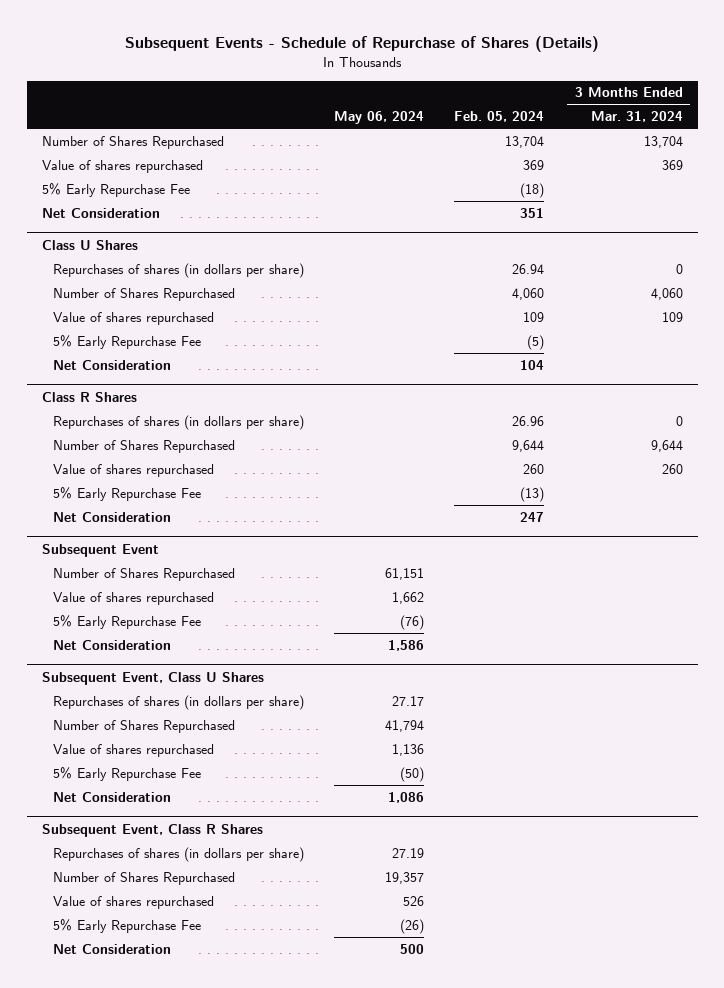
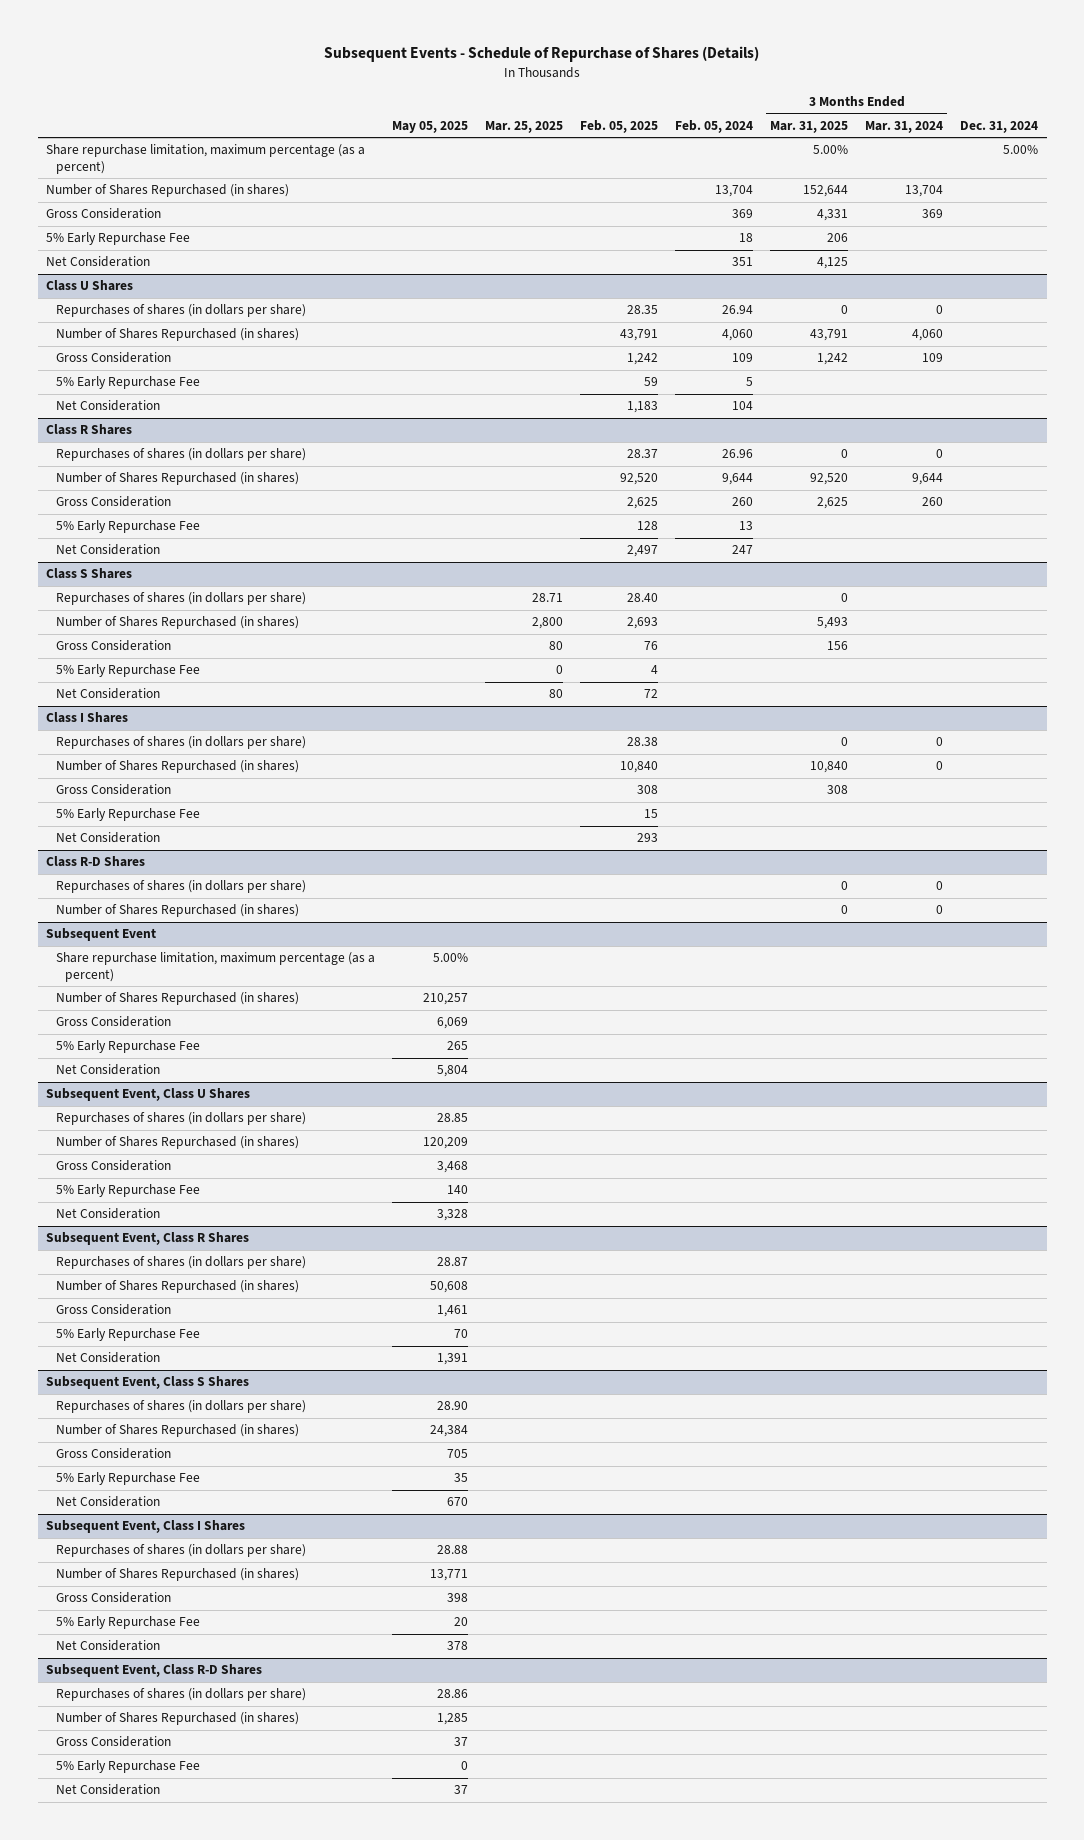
[334,111,425,125] May 06, 2024 -> none
none -> [391,120,468,133] May 05, 2025
none -> [484,120,563,133] Mar. 25, 2025
none -> [579,119,658,133] Feb. 05, 2025
none -> [770,120,849,133] Mar. 31, 2025
none -> [960,120,1039,133] Dec. 31, 2024
none -> [46,144,366,175] Share repurchase limitation, maximum percentage (as a percent)
[41,135,224,149] Number of Shares Repurchased -> [46,184,290,198] Number of Shares Repurchased (in shares)
[41,159,203,173] Value of shares repurchased -> [46,208,162,220] Gross Consideration
[520,182,545,198] (18) -> [738,233,753,243] 18
[53,287,236,301] Number of Shares Repurchased -> [55,328,299,342] Number of Shares Repurchased (in shares)
[53,311,215,325] Value of shares repurchased -> [55,352,171,364] Gross Consideration
[527,334,545,350] (5) -> [745,377,753,387] 5
[53,439,236,453] Number of Shares Repurchased -> [55,472,299,486] Number of Shares Repurchased (in shares)
[53,463,215,477] Value of shares repurchased -> [55,496,171,508] Gross Consideration
[520,486,545,502] (13) -> [738,521,753,531] 13
none -> [46,568,133,580] Class S Shares
none -> [55,592,306,606] Repurchases of shares (in dollars per share)
none -> [55,616,299,630] Number of Shares Repurchased (in shares)
none -> [55,640,171,652] Gross Consideration
none -> [55,664,200,678] 5% Early Repurchase Fee
none -> [55,688,160,700] Net Consideration
none -> [46,712,129,724] Class I Shares
none -> [55,736,306,750] Repurchases of shares (in dollars per share)
none -> [55,760,299,774] Number of Shares Repurchased (in shares)
none -> [55,784,171,796] Gross Consideration
none -> [55,808,200,822] 5% Early Repurchase Fee
none -> [55,832,160,844] Net Consideration
none -> [46,856,146,868] Class R-D Shares
none -> [55,880,306,894] Repurchases of shares (in dollars per share)
none -> [55,904,299,918] Number of Shares Repurchased (in shares)
none -> [55,952,375,983] Share repurchase limitation, maximum percentage (as a percent)
[53,567,236,581] Number of Shares Repurchased -> [55,992,299,1006] Number of Shares Repurchased (in shares)
[53,591,215,605] Value of shares repurchased -> [55,1016,171,1028] Gross Consideration
[53,719,236,733] Number of Shares Repurchased -> [55,1136,299,1150] Number of Shares Repurchased (in shares)
[53,743,215,757] Value of shares repurchased -> [55,1160,171,1172] Gross Consideration
[53,871,236,885] Number of Shares Repurchased -> [55,1280,299,1294] Number of Shares Repurchased (in shares)
[53,895,215,909] Value of shares repurchased -> [55,1304,171,1316] Gross Consideration
none -> [46,1376,250,1390] Subsequent Event, Class S Shares
none -> [55,1400,306,1414] Repurchases of shares (in dollars per share)
none -> [55,1424,299,1438] Number of Shares Repurchased (in shares)
none -> [55,1448,171,1460] Gross Consideration
none -> [55,1472,200,1486] 5% Early Repurchase Fee
none -> [55,1496,160,1508] Net Consideration
none -> [46,1520,246,1534] Subsequent Event, Class I Shares
none -> [55,1544,306,1558] Repurchases of shares (in dollars per share)
none -> [55,1568,299,1582] Number of Shares Repurchased (in shares)
none -> [55,1592,171,1604] Gross Consideration
none -> [55,1616,200,1630] 5% Early Repurchase Fee
none -> [55,1640,160,1652] Net Consideration
none -> [46,1664,263,1678] Subsequent Event, Class R-D Shares
none -> [55,1688,306,1702] Repurchases of shares (in dollars per share)
none -> [55,1712,299,1726] Number of Shares Repurchased (in shares)
none -> [55,1736,171,1748] Gross Consideration
none -> [55,1760,200,1774] 5% Early Repurchase Fee
none -> [55,1784,160,1796] Net Consideration

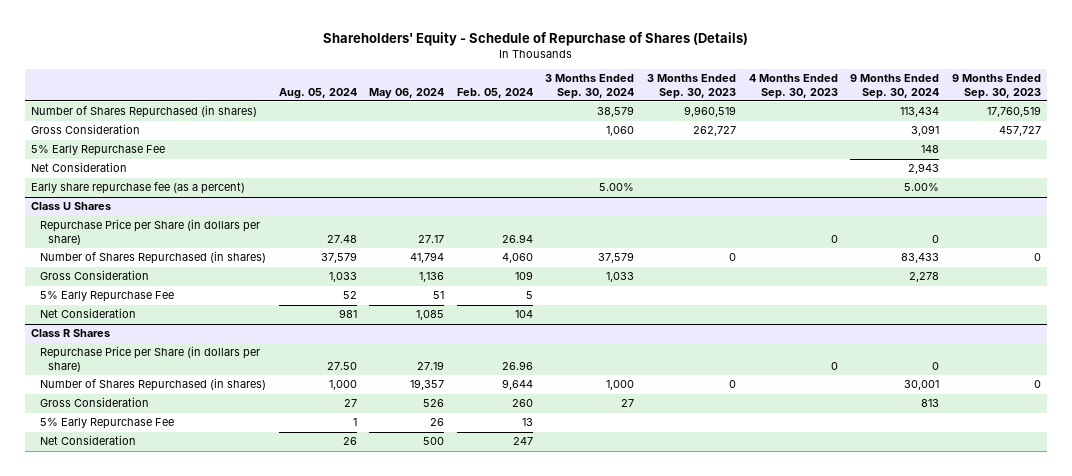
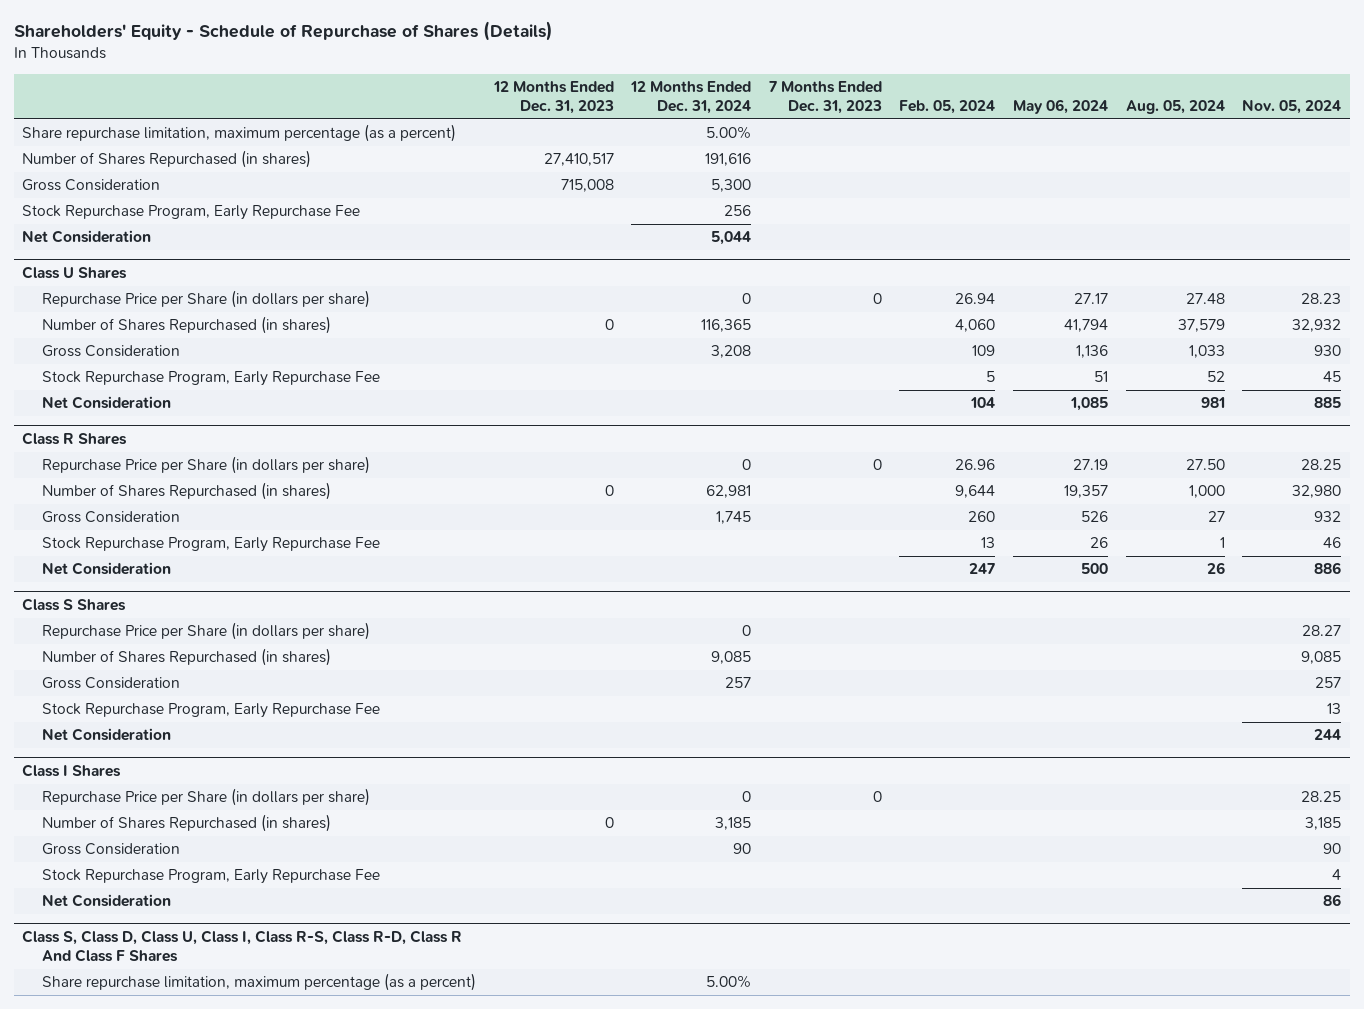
[545,74,635,99] 3 Months Ended Sep. 30, 2024 -> none
[647,74,737,99] 3 Months Ended Sep. 30, 2023 -> none
[748,74,838,99] 4 Months Ended Sep. 30, 2023 -> none
[850,74,940,99] 9 Months Ended Sep. 30, 2024 -> none
[951,74,1041,99] 9 Months Ended Sep. 30, 2023 -> none
none -> [492,80,614,114] 12 Months Ended Dec. 31, 2023
none -> [630,80,752,114] 12 Months Ended Dec. 31, 2024
none -> [768,80,882,114] 7 Months Ended Dec. 31, 2023
none -> [1242,99,1342,114] Nov. 05, 2024
none -> [22,124,457,143] Share repurchase limitation, maximum percentage (as a percent)
[31,145,166,157] 5% Early Repurchase Fee -> [22,205,361,221] Stock Repurchase Program, Early Repurchase Fee
[31,182,246,195] Early share repurchase fee (as a percent) -> none
[39,291,174,303] 5% Early Repurchase Fee -> [42,371,381,387] Stock Repurchase Program, Early Repurchase Fee
[39,418,174,430] 5% Early Repurchase Fee -> [42,537,381,553] Stock Repurchase Program, Early Repurchase Fee
none -> [22,597,127,611] Class S Shares
none -> [42,622,371,641] Repurchase Price per Share (in dollars per share)
none -> [42,648,332,667] Number of Shares Repurchased (in shares)
none -> [42,677,181,690] Gross Consideration
none -> [42,703,381,719] Stock Repurchase Program, Early Repurchase Fee
none -> [42,728,172,742] Net Consideration
none -> [22,763,122,777] Class I Shares
none -> [42,788,371,807] Repurchase Price per Share (in dollars per share)
none -> [42,814,332,833] Number of Shares Repurchased (in shares)
none -> [42,843,181,856] Gross Consideration
none -> [42,869,381,885] Stock Repurchase Program, Early Repurchase Fee
none -> [42,894,172,908] Net Consideration
none -> [22,929,463,962] Class S, Class D, Class U, Class I, Class R-S, Class R-D, Class R And Class F Shares
none -> [42,973,477,992] Share repurchase limitation, maximum percentage (as a percent)

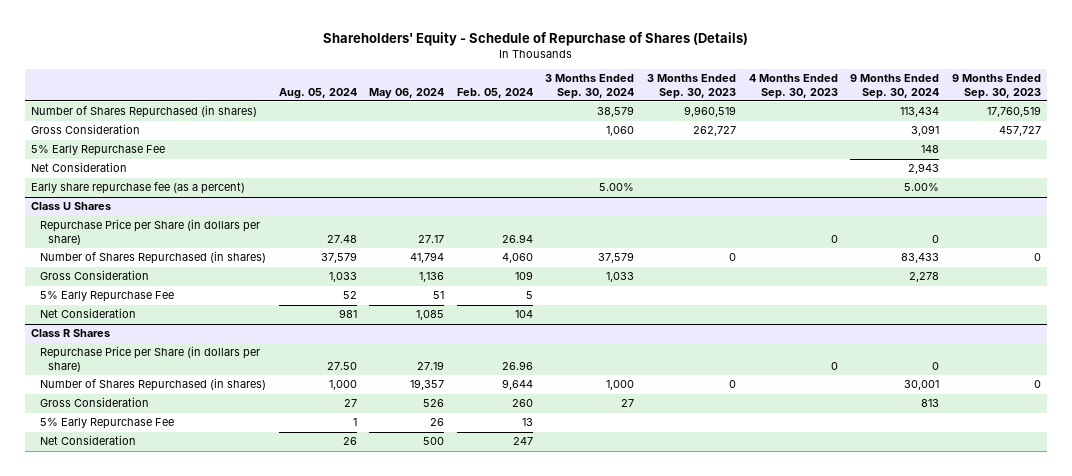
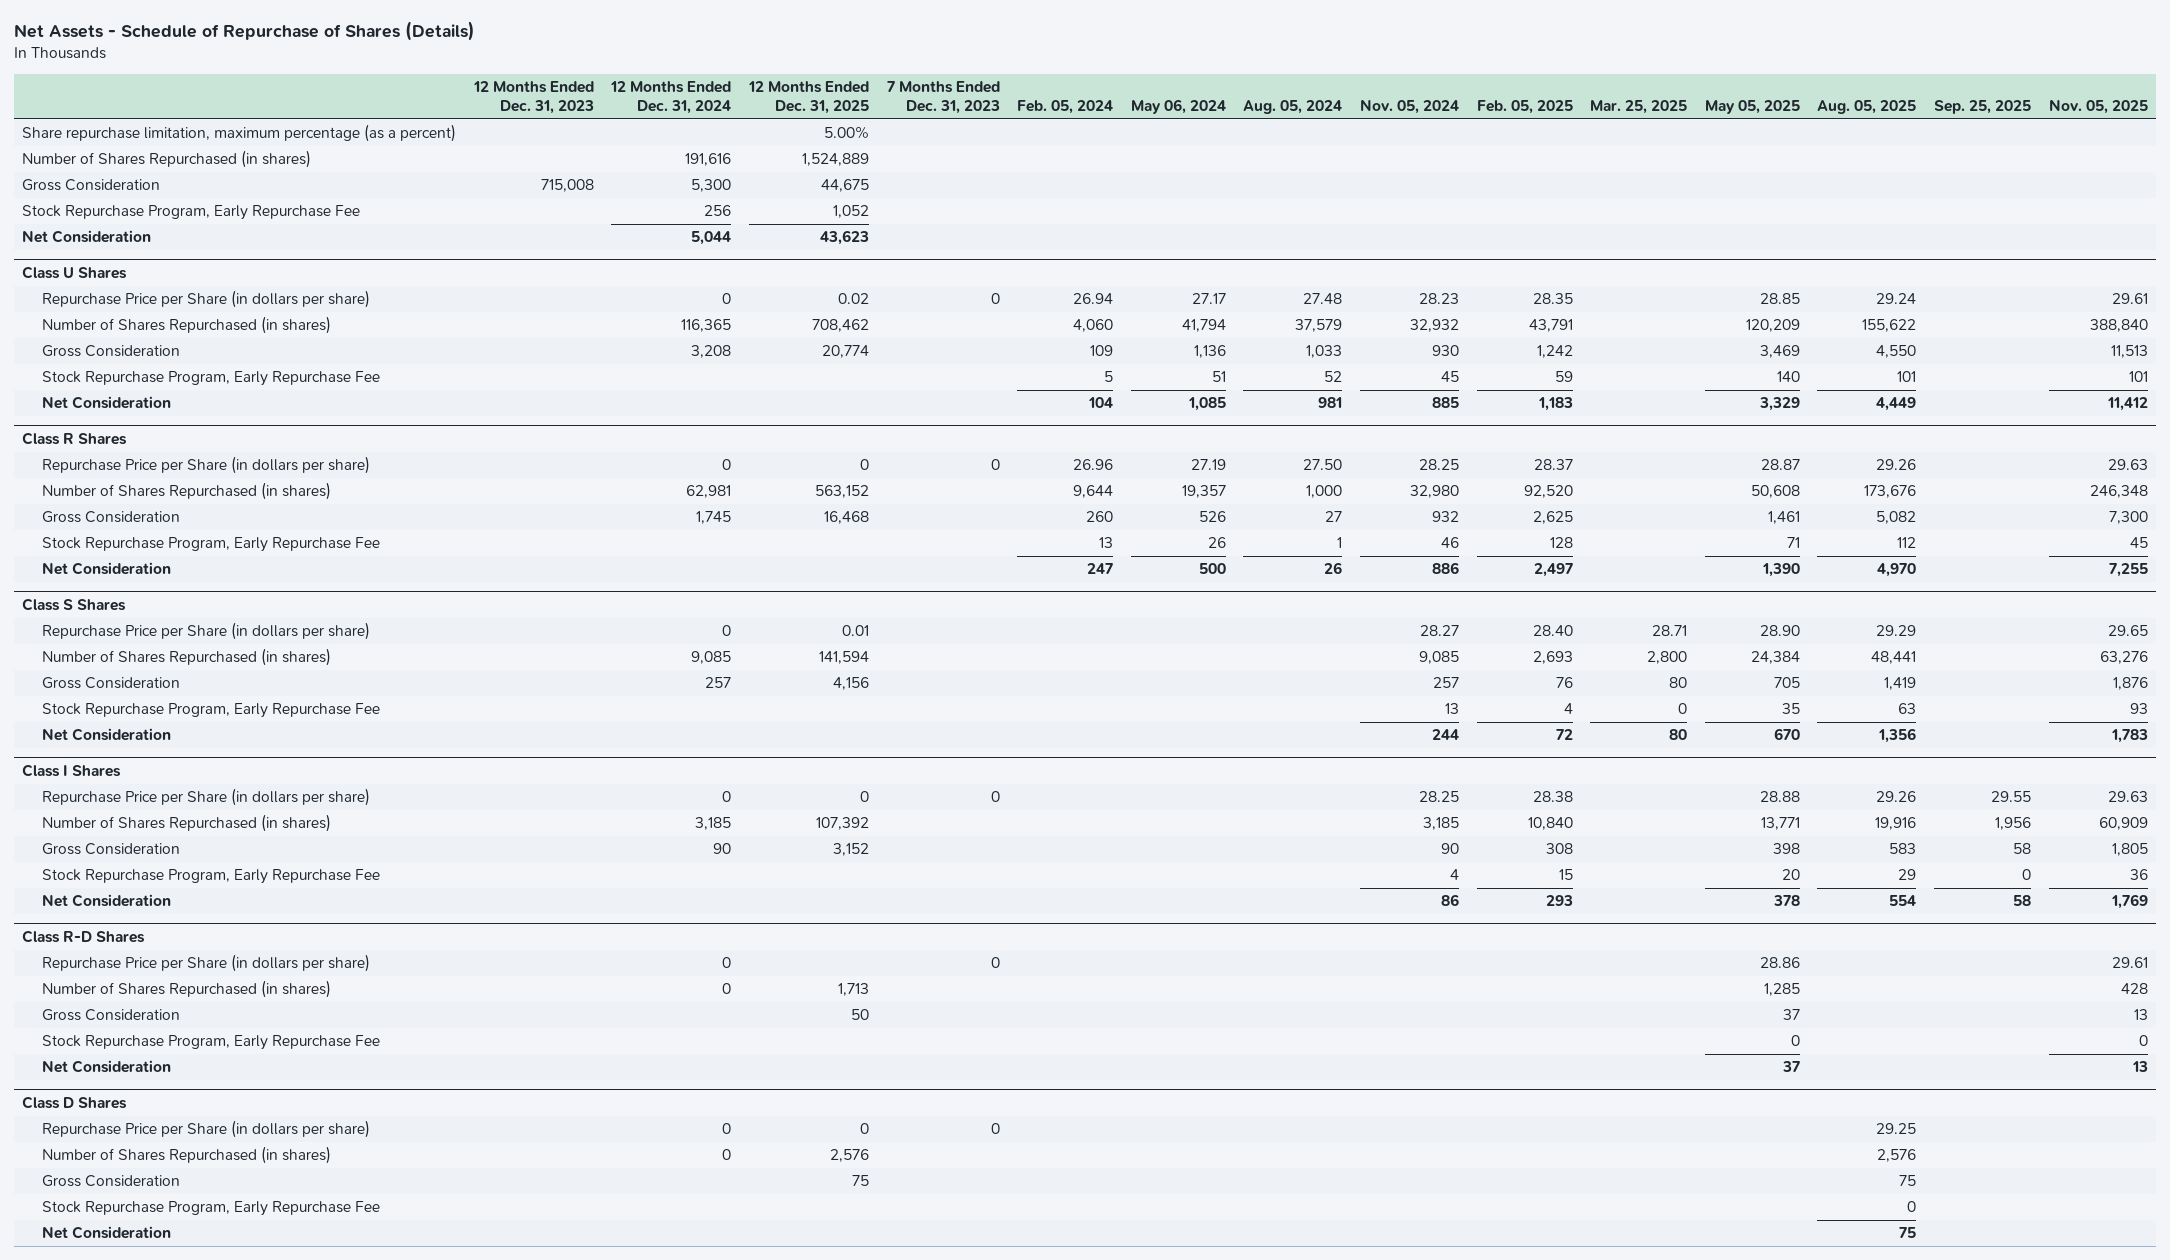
[323,31,749,46] Shareholders' Equity - Schedule of Repurchase of Shares (Details) -> [13,21,475,42] Net Assets - Schedule of Repurchase of Shares (Details)
[545,74,635,99] 3 Months Ended Sep. 30, 2024 -> none
[647,74,737,99] 3 Months Ended Sep. 30, 2023 -> none
[748,74,838,99] 4 Months Ended Sep. 30, 2023 -> none
[850,74,940,99] 9 Months Ended Sep. 30, 2024 -> none
[951,74,1041,99] 9 Months Ended Sep. 30, 2023 -> none
none -> [472,80,594,114] 12 Months Ended Dec. 31, 2023
none -> [610,80,732,114] 12 Months Ended Dec. 31, 2024
none -> [748,80,870,114] 12 Months Ended Dec. 31, 2025
none -> [886,80,1000,114] 7 Months Ended Dec. 31, 2023
none -> [1360,99,1460,114] Nov. 05, 2024
none -> [1476,99,1573,114] Feb. 05, 2025
none -> [1590,99,1688,114] Mar. 25, 2025
none -> [1704,99,1800,114] May 05, 2025
none -> [1817,99,1917,114] Aug. 05, 2025
none -> [1934,99,2032,114] Sep. 25, 2025
none -> [2048,99,2148,114] Nov. 05, 2025
none -> [22,124,457,143] Share repurchase limitation, maximum percentage (as a percent)
[31,145,166,157] 5% Early Repurchase Fee -> [22,205,361,221] Stock Repurchase Program, Early Repurchase Fee
[31,182,246,195] Early share repurchase fee (as a percent) -> none
[39,291,174,303] 5% Early Repurchase Fee -> [42,371,381,387] Stock Repurchase Program, Early Repurchase Fee
[39,418,174,430] 5% Early Repurchase Fee -> [42,537,381,553] Stock Repurchase Program, Early Repurchase Fee
none -> [22,597,127,611] Class S Shares
none -> [42,622,371,641] Repurchase Price per Share (in dollars per share)
none -> [42,648,332,667] Number of Shares Repurchased (in shares)
none -> [42,677,181,690] Gross Consideration
none -> [42,703,381,719] Stock Repurchase Program, Early Repurchase Fee
none -> [42,728,172,742] Net Consideration
none -> [22,763,122,777] Class I Shares
none -> [42,788,371,807] Repurchase Price per Share (in dollars per share)
none -> [42,814,332,833] Number of Shares Repurchased (in shares)
none -> [42,843,181,856] Gross Consideration
none -> [42,869,381,885] Stock Repurchase Program, Early Repurchase Fee
none -> [42,894,172,908] Net Consideration
none -> [22,929,146,943] Class R-D Shares
none -> [42,954,371,973] Repurchase Price per Share (in dollars per share)
none -> [42,980,332,999] Number of Shares Repurchased (in shares)
none -> [42,1009,181,1022] Gross Consideration
none -> [42,1035,381,1051] Stock Repurchase Program, Early Repurchase Fee
none -> [42,1060,172,1074] Net Consideration
none -> [22,1095,128,1109] Class D Shares
none -> [42,1120,371,1139] Repurchase Price per Share (in dollars per share)
none -> [42,1146,332,1165] Number of Shares Repurchased (in shares)
none -> [42,1175,181,1188] Gross Consideration
none -> [42,1201,381,1217] Stock Repurchase Program, Early Repurchase Fee
none -> [42,1226,172,1240] Net Consideration

